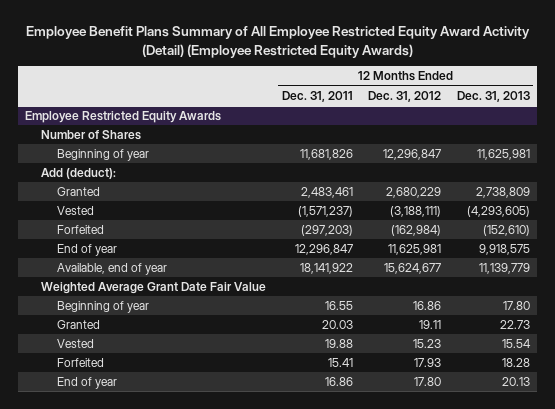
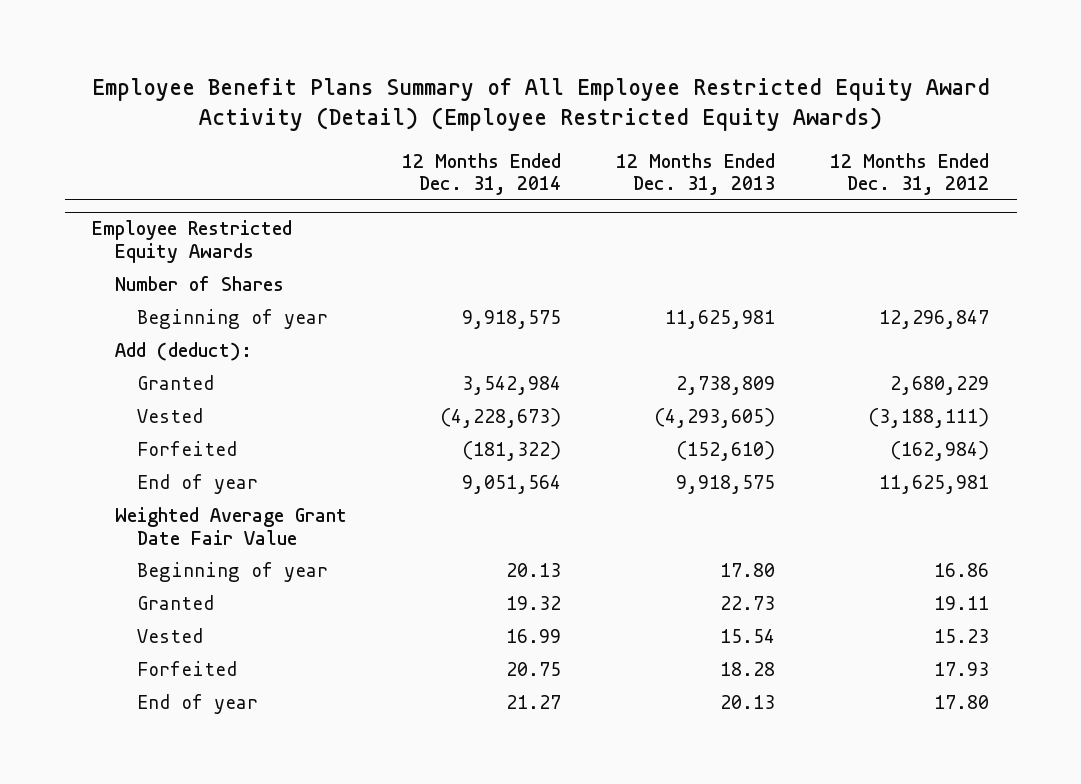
[281,90,353,102] Dec. 31, 2011 -> none
none -> [401,152,561,196] 12 Months Ended Dec. 31, 2014
[57,263,168,276] Available, end of year -> none

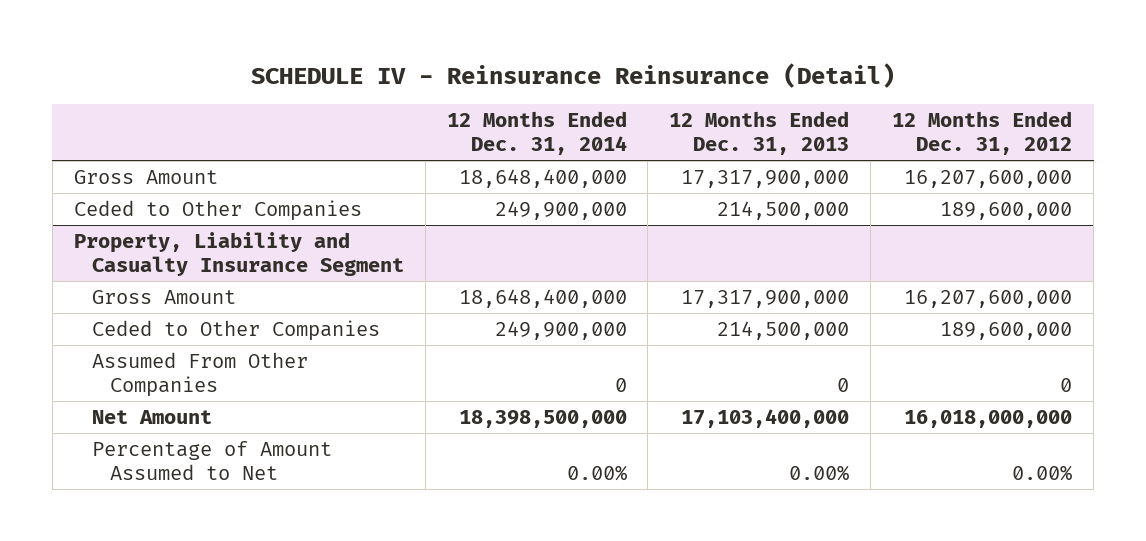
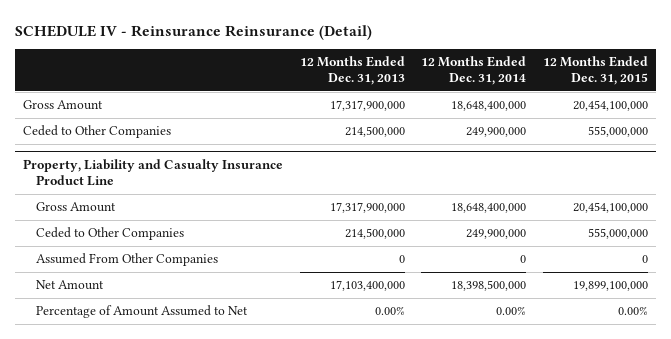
[892,111,1073,156] 12 Months Ended Dec. 31, 2012 -> none
none -> [542,56,648,85] 12 Months Ended Dec. 31, 2015
[73,232,404,277] Property, Liability and Casualty Insurance Segment -> [23,159,284,186] Property, Liability and Casualty Insurance Product Line

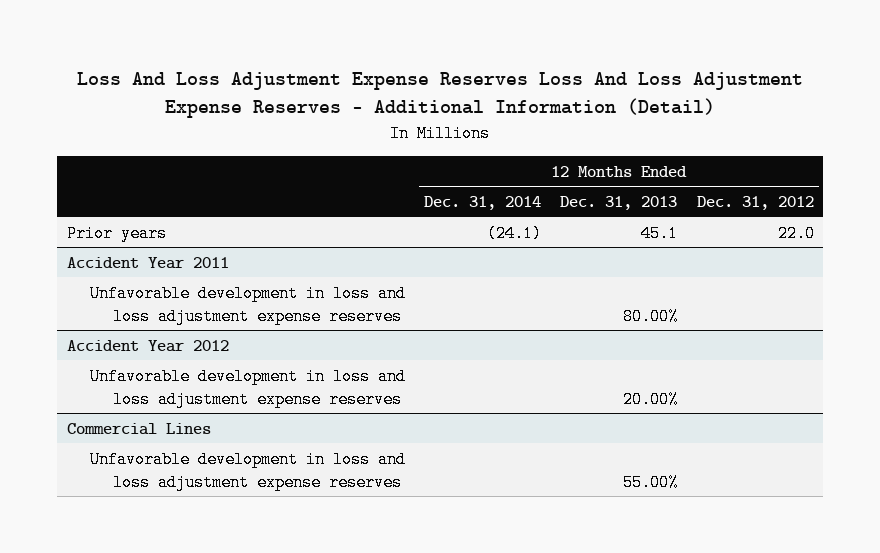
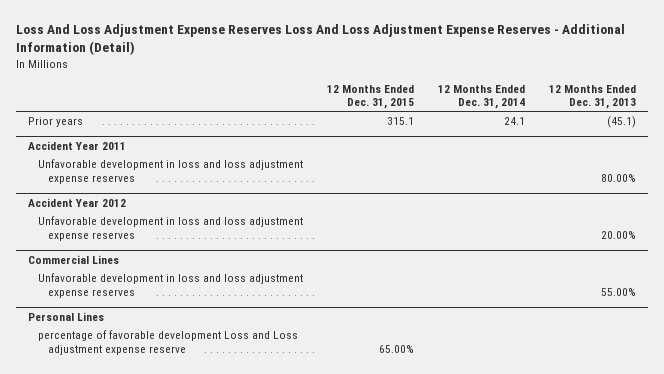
[696,195,814,210] Dec. 31, 2012 -> none
none -> [327,84,415,110] 12 Months Ended Dec. 31, 2015
[487,224,543,242] (24.1) -> [503,117,525,126] 24.1
[641,224,679,242] 45.1 -> [606,116,636,129] (45.1)
none -> [27,311,104,321] Personal Lines
none -> [38,330,299,355] percentage of favorable development Loss and Loss adjustment expense reserve

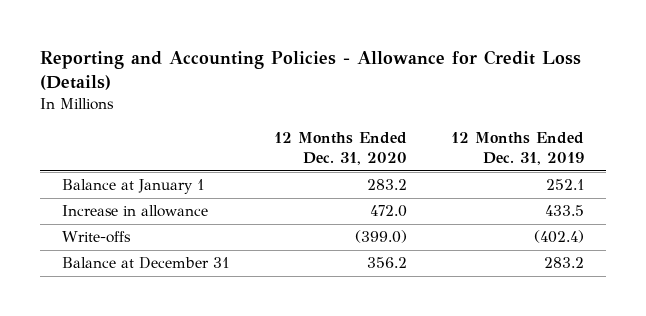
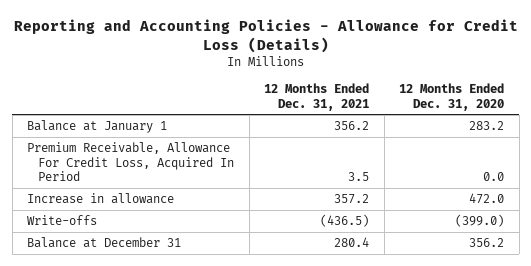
[450,132,584,166] 12 Months Ended Dec. 31, 2019 -> none
none -> [264,83,370,111] 12 Months Ended Dec. 31, 2021
none -> [27,142,235,181] Premium Receivable, Allowance For Credit Loss, Acquired In Period

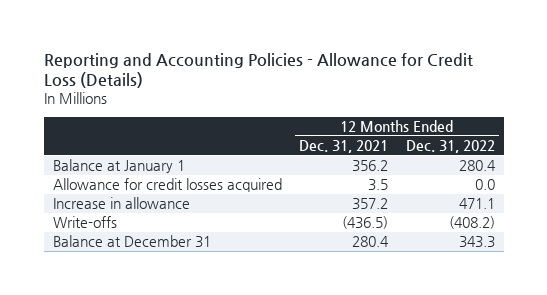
[399,83,505,111] 12 Months Ended Dec. 31, 2020 -> none
none -> [405,140,495,154] Dec. 31, 2022
[27,142,235,181] Premium Receivable, Allowance For Credit Loss, Acquired In Period -> [52,178,282,193] Allowance for credit losses acquired

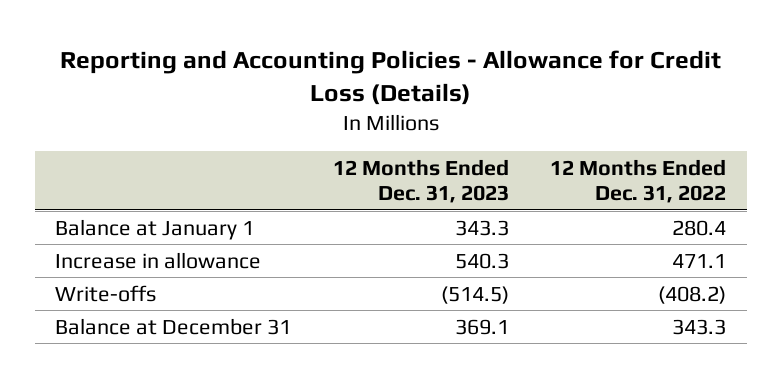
[299,140,389,154] Dec. 31, 2021 -> none
none -> [332,158,509,203] 12 Months Ended Dec. 31, 2023
[52,178,282,193] Allowance for credit losses acquired -> none

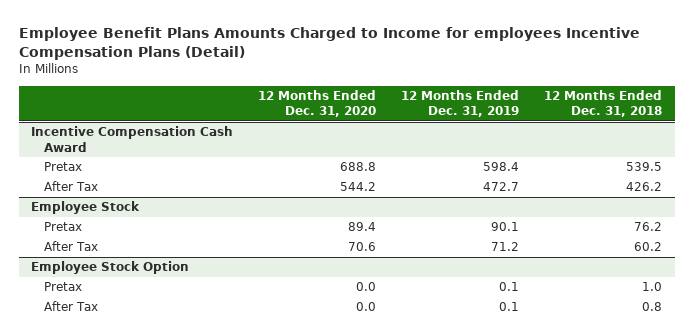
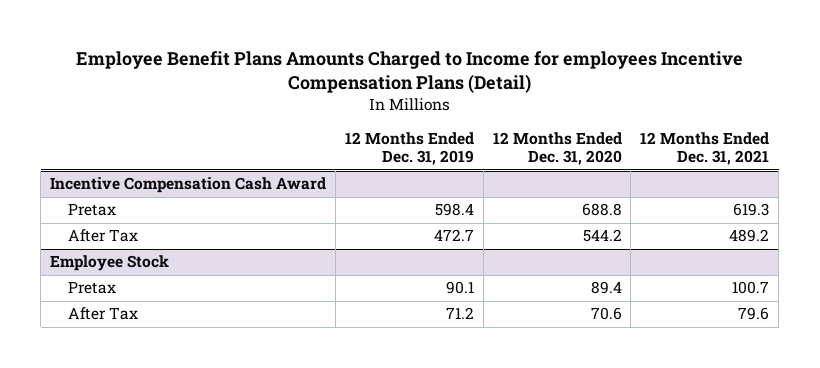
[544,89,663,118] 12 Months Ended Dec. 31, 2018 -> none
none -> [640,131,770,166] 12 Months Ended Dec. 31, 2021
[31,261,190,275] Employee Stock Option -> none
[43,282,82,292] Pretax -> none
[43,301,98,312] After Tax -> none

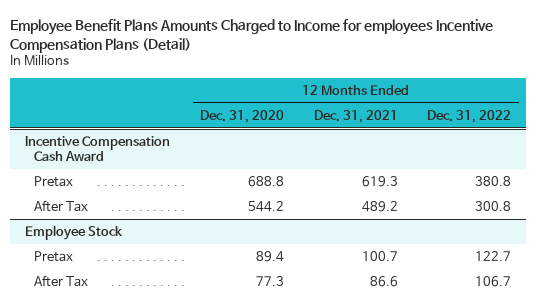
[344,131,474,166] 12 Months Ended Dec. 31, 2019 -> none
none -> [427,109,512,123] Dec. 31, 2022
[590,307,622,321] 70.6 -> [255,275,284,286] 77.3
[738,307,770,321] 79.6 -> [369,275,398,287] 86.6

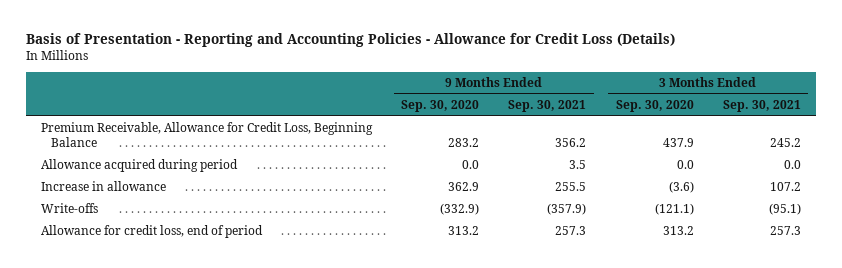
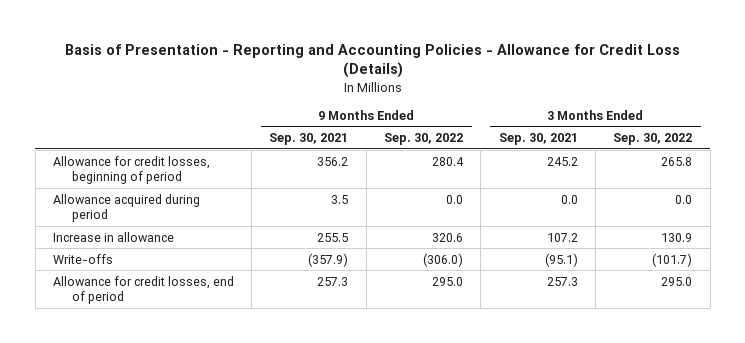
[401,100,480,113] Sep. 30, 2020 -> none
[615,100,694,113] Sep. 30, 2020 -> none
none -> [384,132,464,145] Sep. 30, 2022
none -> [613,132,693,145] Sep. 30, 2022
[40,122,373,148] Premium Receivable, Allowance for Credit Loss, Beginning Balance -> [52,155,210,185] Allowance for credit losses, beginning of period
[40,225,263,239] Allowance for credit loss, end of period -> [52,275,234,305] Allowance for credit losses, end of period

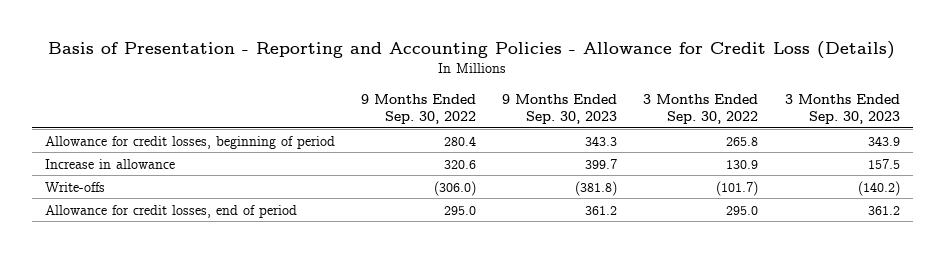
[269,132,349,145] Sep. 30, 2021 -> none
[498,132,578,145] Sep. 30, 2021 -> none
none -> [502,93,618,125] 9 Months Ended Sep. 30, 2023
none -> [784,93,900,125] 3 Months Ended Sep. 30, 2023
[52,193,200,223] Allowance acquired during period -> none

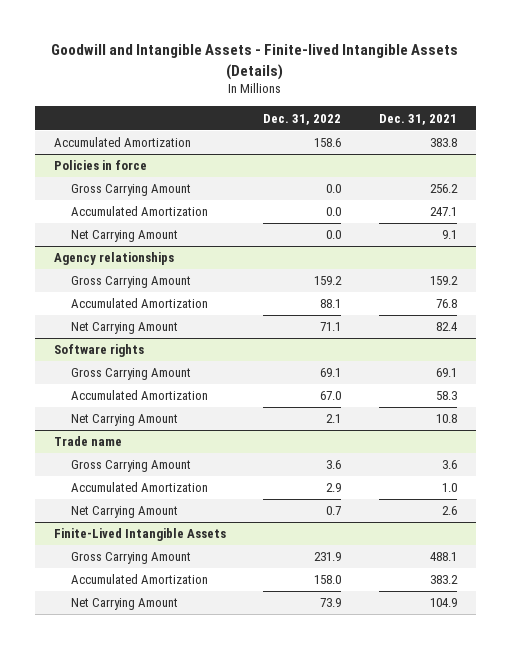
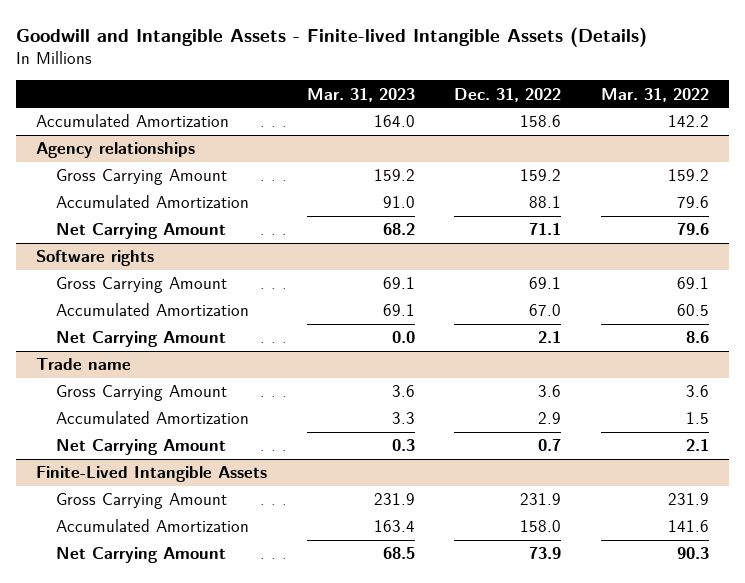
[378,113,457,125] Dec. 31, 2021 -> none
none -> [306,87,415,102] Mar. 31, 2023
none -> [600,87,709,102] Mar. 31, 2022
[53,160,147,171] Policies in force -> none
[71,184,192,197] Gross Carrying Amount -> none
[71,206,209,217] Accumulated Amortization -> none
[71,230,179,243] Net Carrying Amount -> none

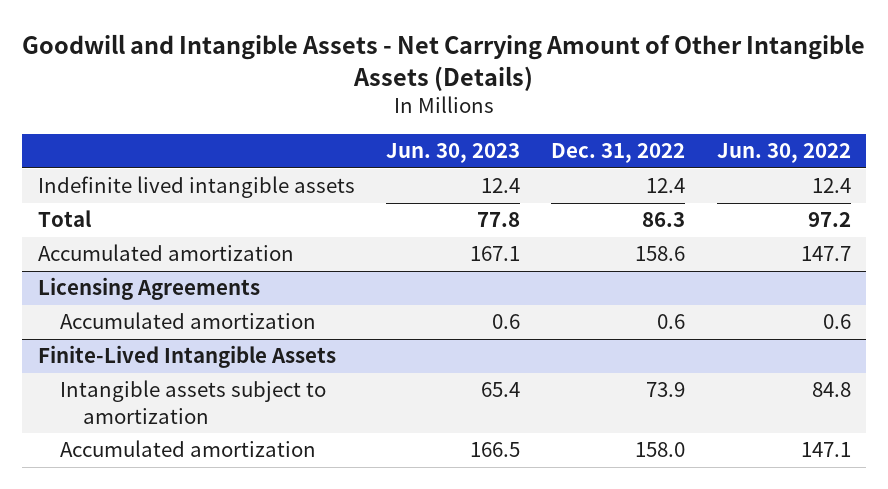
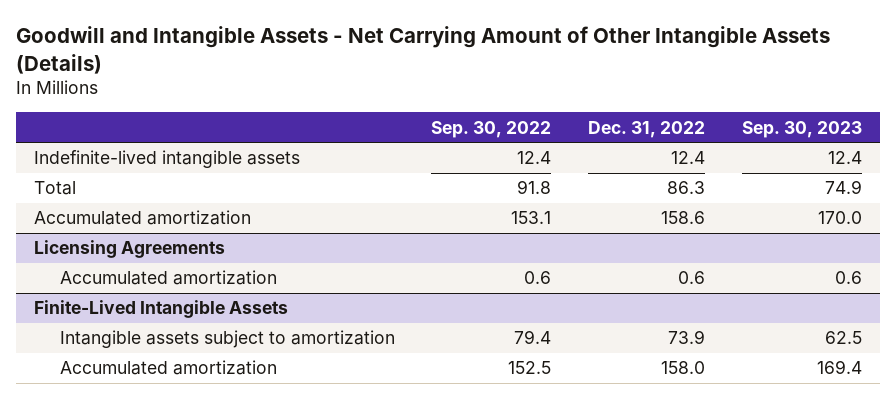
[386,143,521,164] Jun. 30, 2023 -> none
[716,143,851,164] Jun. 30, 2022 -> none
none -> [431,120,552,138] Sep. 30, 2022
none -> [741,120,862,138] Sep. 30, 2023
[37,176,355,199] Indefinite lived intangible assets -> [34,150,301,169] Indefinite-lived intangible assets

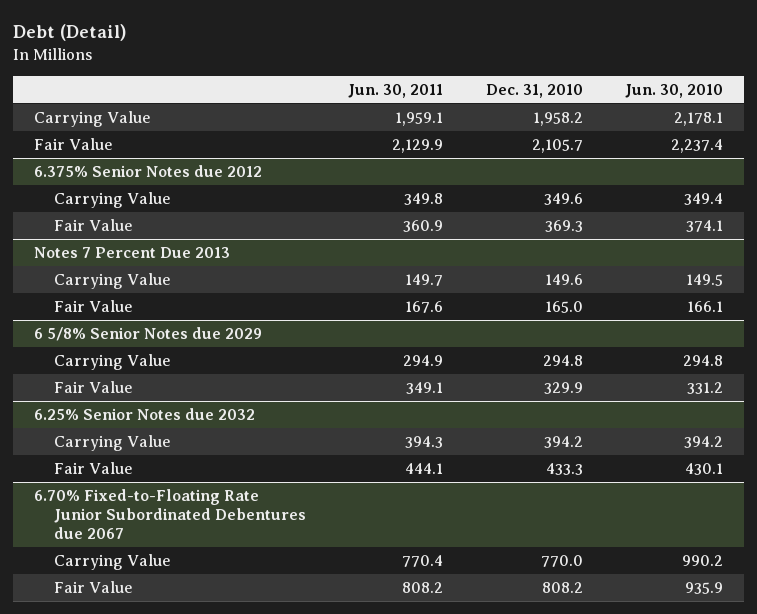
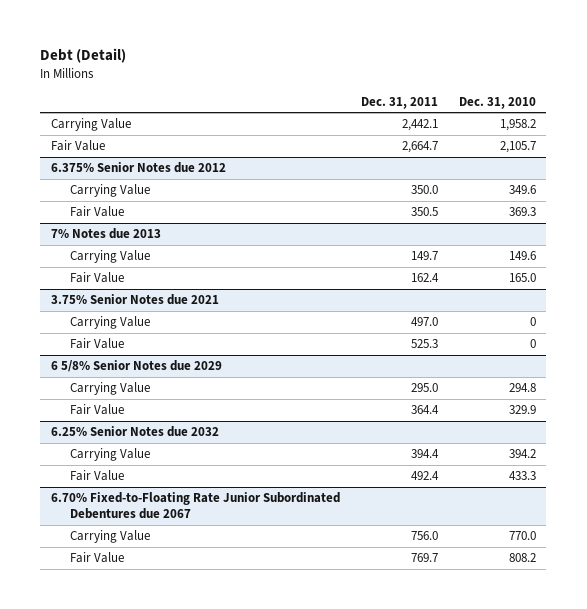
[348,84,444,99] Jun. 30, 2011 -> none
[624,84,723,99] Jun. 30, 2010 -> none
none -> [360,96,438,109] Dec. 31, 2011
[34,246,231,258] Notes 7 Percent Due 2013 -> [50,228,161,240] 7% Notes due 2013
none -> [50,294,219,306] 3.75% Senior Notes due 2021
none -> [69,316,150,330] Carrying Value
none -> [69,338,124,350] Fair Value

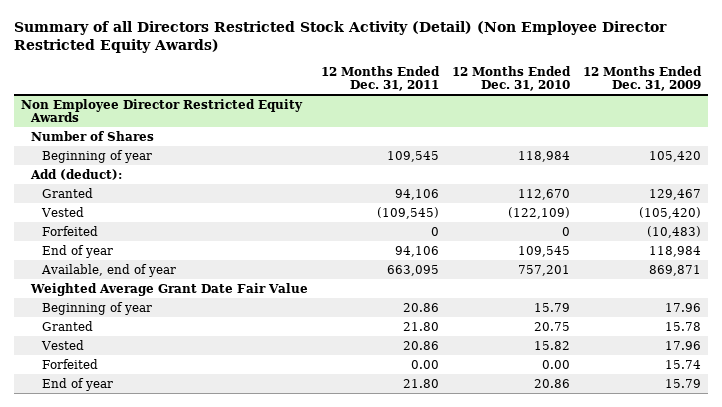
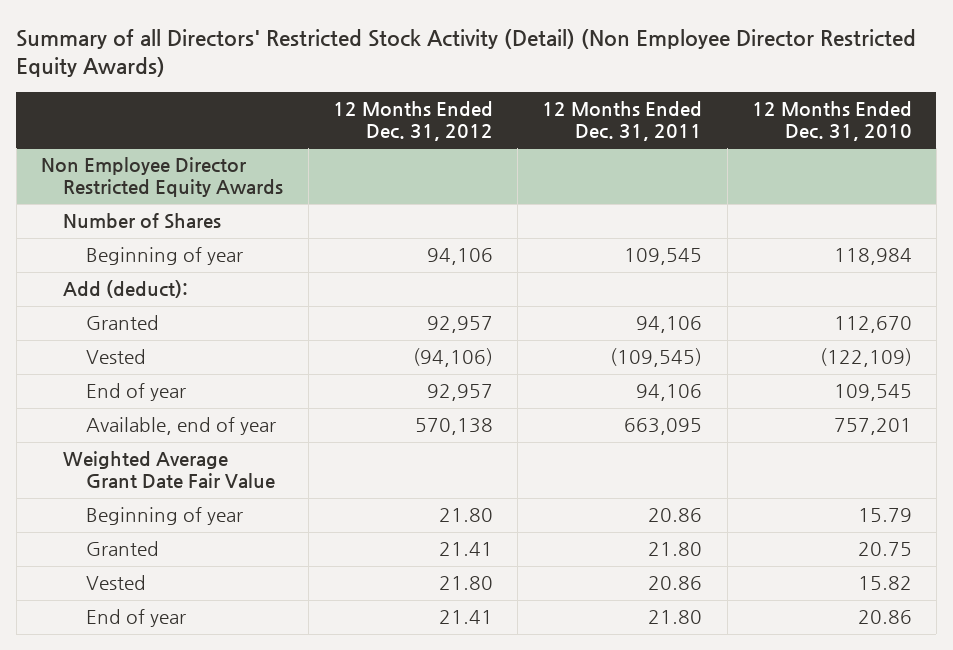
[14,21,668,54] Summary of all Directors Restricted Stock Activity (Detail) (Non Employee Director Restricted Equity Awards) -> [16,28,917,78] Summary of all Directors' Restricted Stock Activity (Detail) (Non Employee Director Restricted Equity Awards)
[583,65,703,92] 12 Months Ended Dec. 31, 2009 -> none
none -> [332,100,493,142] 12 Months Ended Dec. 31, 2012
[42,225,99,236] Forfeited -> none
[42,358,99,369] Forfeited -> none

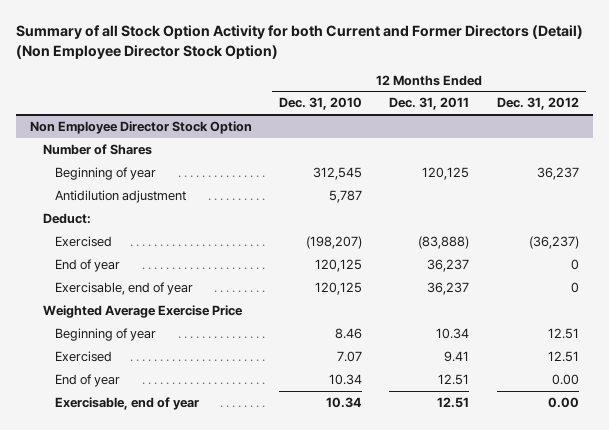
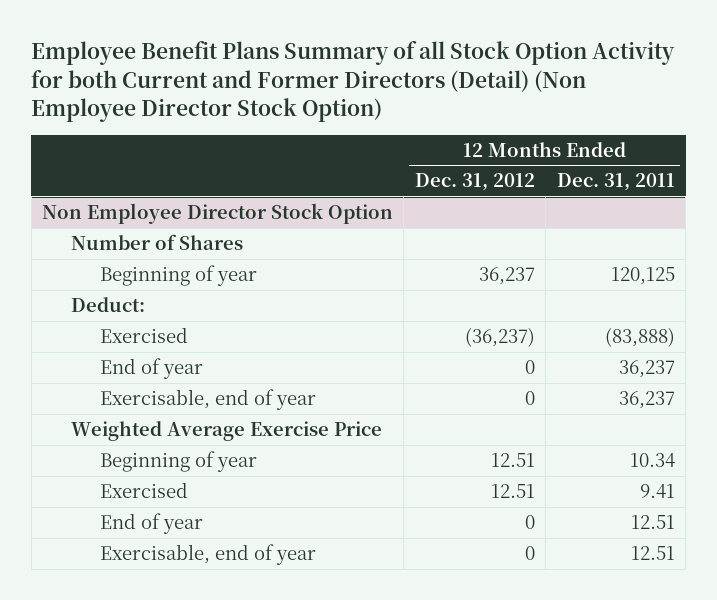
[16,24,584,59] Summary of all Stock Option Activity for both Current and Former Directors (Detail) (Non Employee Director Stock Option) -> [31,41,676,123] Employee Benefit Plans Summary of all Stock Option Activity for both Current and Former Directors (Detail) (Non Employee Director Stock Option)
[279,97,363,111] Dec. 31, 2010 -> none
[55,189,187,203] Antidilution adjustment -> none
[551,373,579,385] 0.00 -> [524,514,535,529] 0
[547,396,579,408] 0.00 -> [524,545,535,560] 0

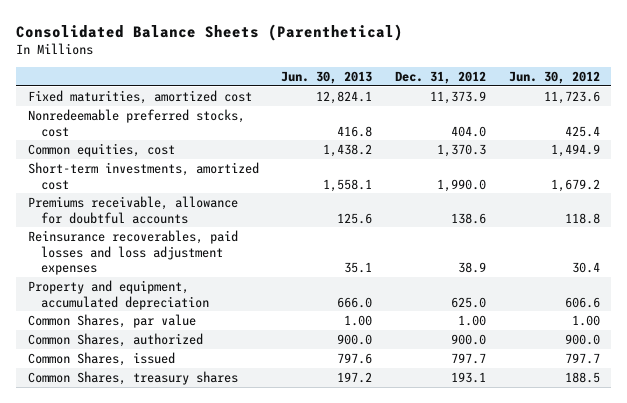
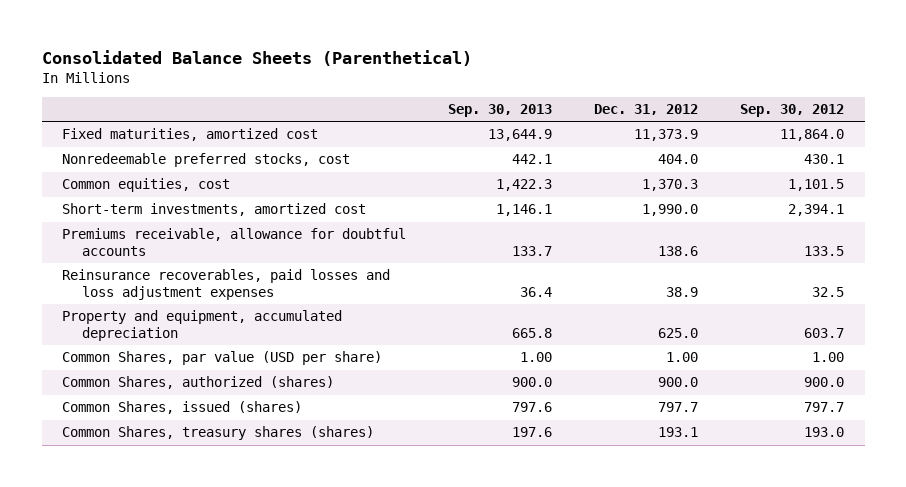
[281,70,373,84] Jun. 30, 2013 -> none
[508,70,600,84] Jun. 30, 2012 -> none
none -> [448,104,553,118] Sep. 30, 2013
none -> [739,104,844,118] Sep. 30, 2012
[27,314,196,329] Common Shares, par value -> [62,351,383,366] Common Shares, par value (USD per share)
[27,333,203,348] Common Shares, authorized -> [62,376,335,390] Common Shares, authorized (shares)
[27,352,175,367] Common Shares, issued -> [62,401,303,415] Common Shares, issued (shares)
[27,371,238,386] Common Shares, treasury shares -> [62,426,375,441] Common Shares, treasury shares (shares)

